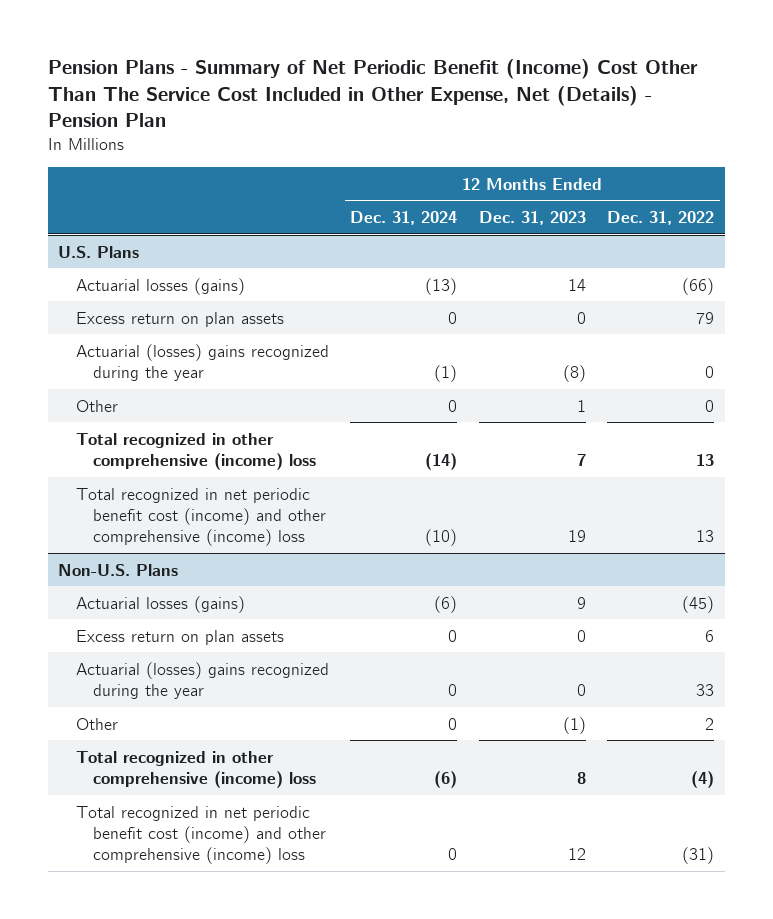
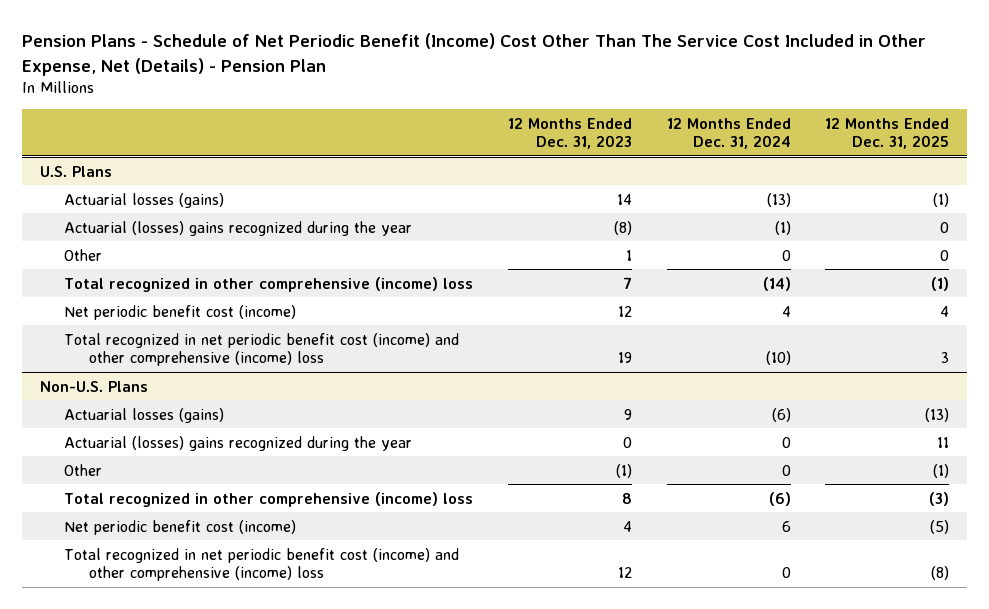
[47,59,698,128] Pension Plans - Summary of Net Periodic Benefit (Income) Cost Other Than The Service Cost Included in Other Expense, Net (Details) - Pension Plan -> [22,33,927,76] Pension Plans - Schedule of Net Periodic Benefit (Income) Cost Other Than The Service Cost Included in Other Expense, Net (Details) - Pension Plan
[607,211,715,226] Dec. 31, 2022 -> none
none -> [825,117,950,150] 12 Months Ended Dec. 31, 2025
[75,311,284,327] Excess return on plan assets -> none
none -> [64,304,297,320] Net periodic benefit cost (income)
[75,629,284,645] Excess return on plan assets -> none
none -> [64,519,297,535] Net periodic benefit cost (income)

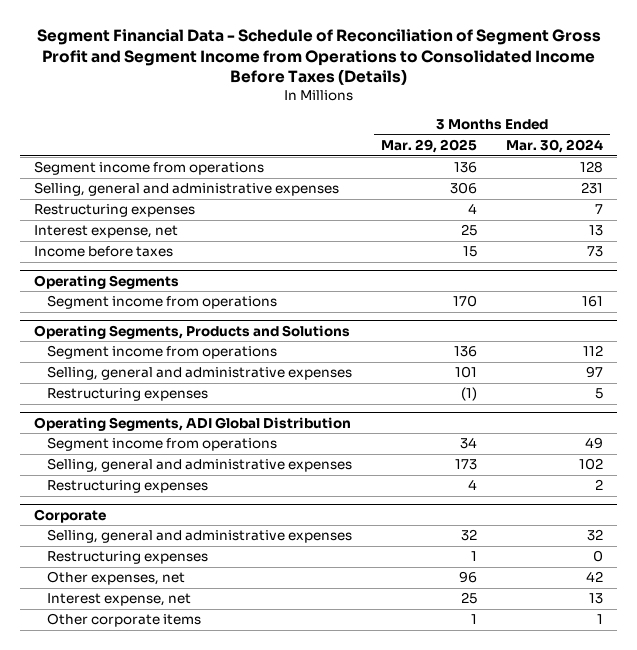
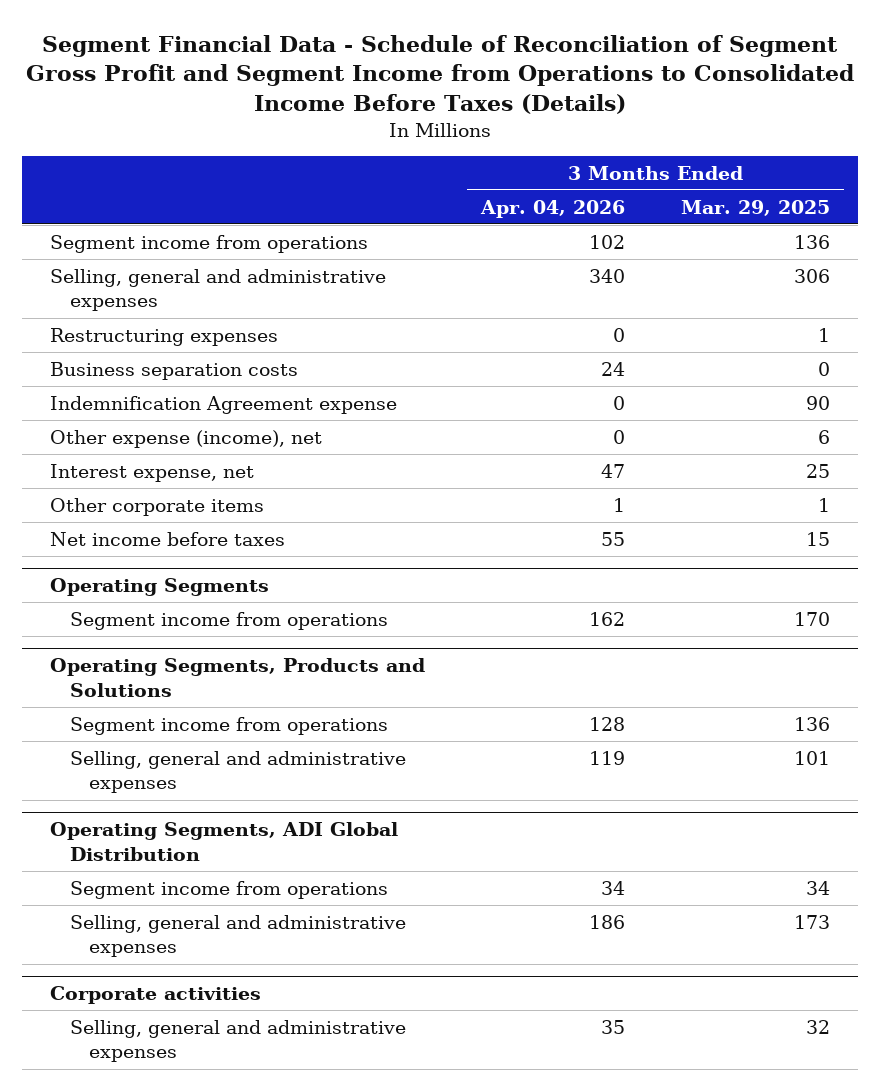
[505,139,603,154] Mar. 30, 2024 -> none
none -> [480,199,626,218] Apr. 04, 2026
[467,203,477,215] 4 -> [818,327,831,342] 1
none -> [50,361,299,380] Business separation costs
none -> [50,395,398,414] Indemnification Agreement expense
none -> [50,429,323,448] Other expense (income), net
none -> [50,497,265,516] Other corporate items
[34,246,174,258] Income before taxes -> [50,531,286,546] Net income before taxes
[47,388,209,402] Restructuring expenses -> none
[47,480,209,494] Restructuring expenses -> none
[34,508,107,523] Corporate -> [50,986,262,1005] Corporate activities
[47,551,209,565] Restructuring expenses -> none
[47,571,186,586] Other expenses, net -> none
[47,593,192,607] Interest expense, net -> none
[47,613,202,628] Other corporate items -> none

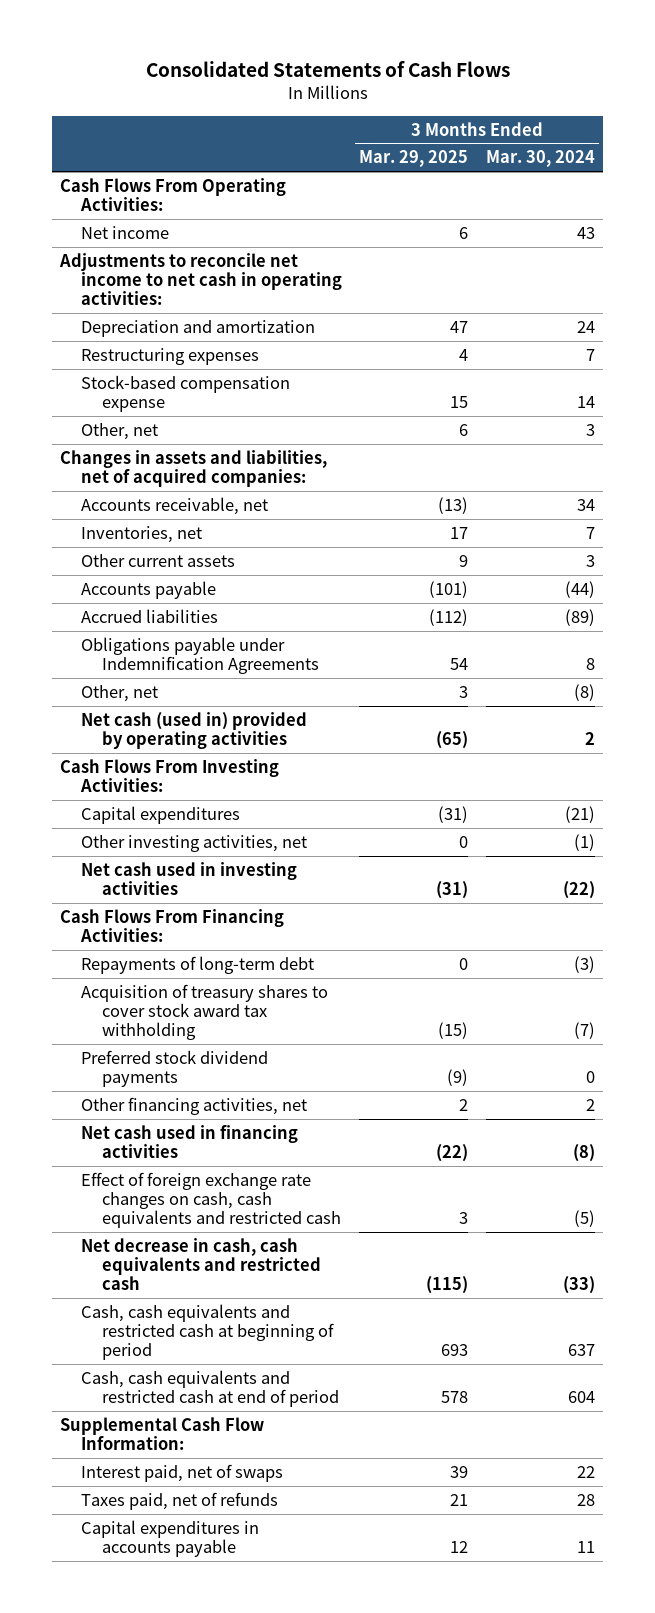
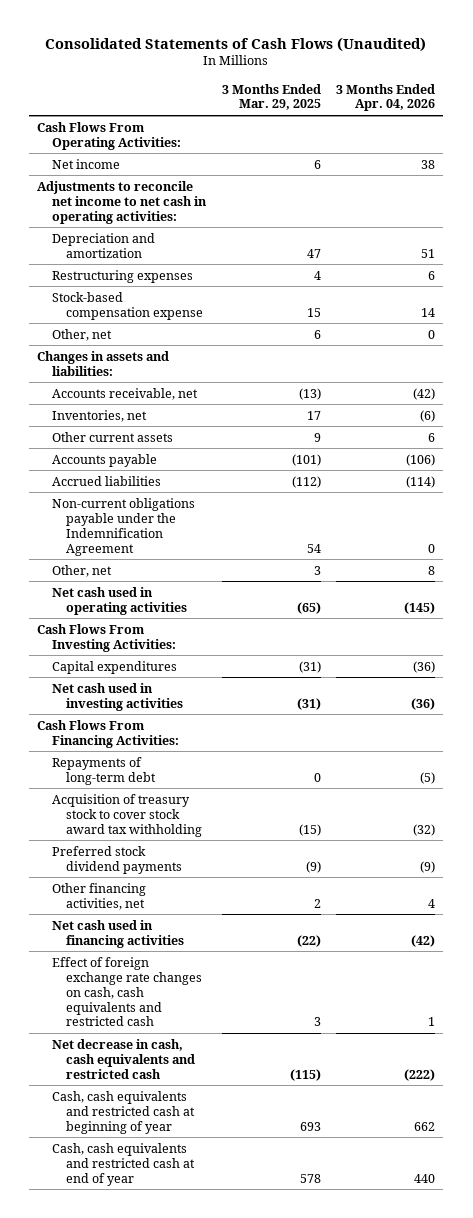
[145,61,510,78] Consolidated Statements of Cash Flows -> [45,36,427,52] Consolidated Statements of Cash Flows (Unaudited)
[485,150,595,168] Mar. 30, 2024 -> none
none -> [336,83,436,112] 3 Months Ended Apr. 04, 2026
[60,449,328,487] Changes in assets and liabilities, net of acquired companies: -> [37,350,170,376] Changes in assets and liabilities:
[81,636,319,674] Obligations payable under Indemnification Agreements -> [51,497,195,556] Non-current obligations payable under the Indemnification Agreement
[81,711,308,749] Net cash (used in) provided by operating activities -> [51,586,188,615] Net cash used in operating activities
[81,834,308,852] Other investing activities, net -> none
[81,983,329,1041] Acquisition of treasury shares to cover stock award tax withholding -> [51,793,203,837] Acquisition of treasury stock to cover stock award tax withholding
[60,1416,265,1450] Supplemental Cash Flow Information: -> none
[81,1463,284,1482] Interest paid, net of swaps -> none
[81,1491,279,1510] Taxes paid, net of refunds -> none
[81,1519,260,1557] Capital expenditures in accounts payable -> none
[81,1303,334,1361] Cash, cash equivalents and restricted cash at beginning of period -> [51,1090,196,1134] Cash, cash equivalents and restricted cash at beginning of year
[81,1369,339,1407] Cash, cash equivalents and restricted cash at end of period -> [51,1142,196,1186] Cash, cash equivalents and restricted cash at end of year

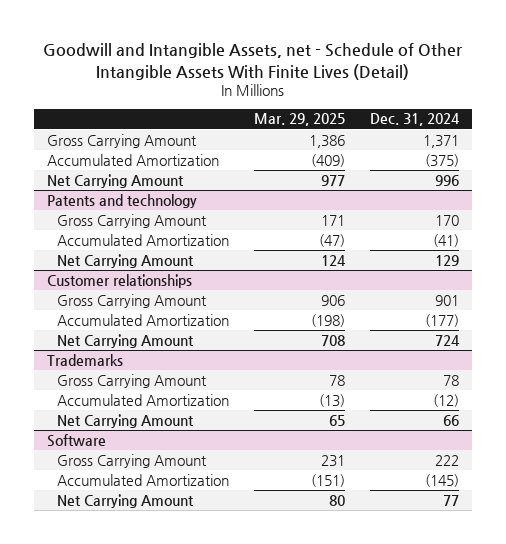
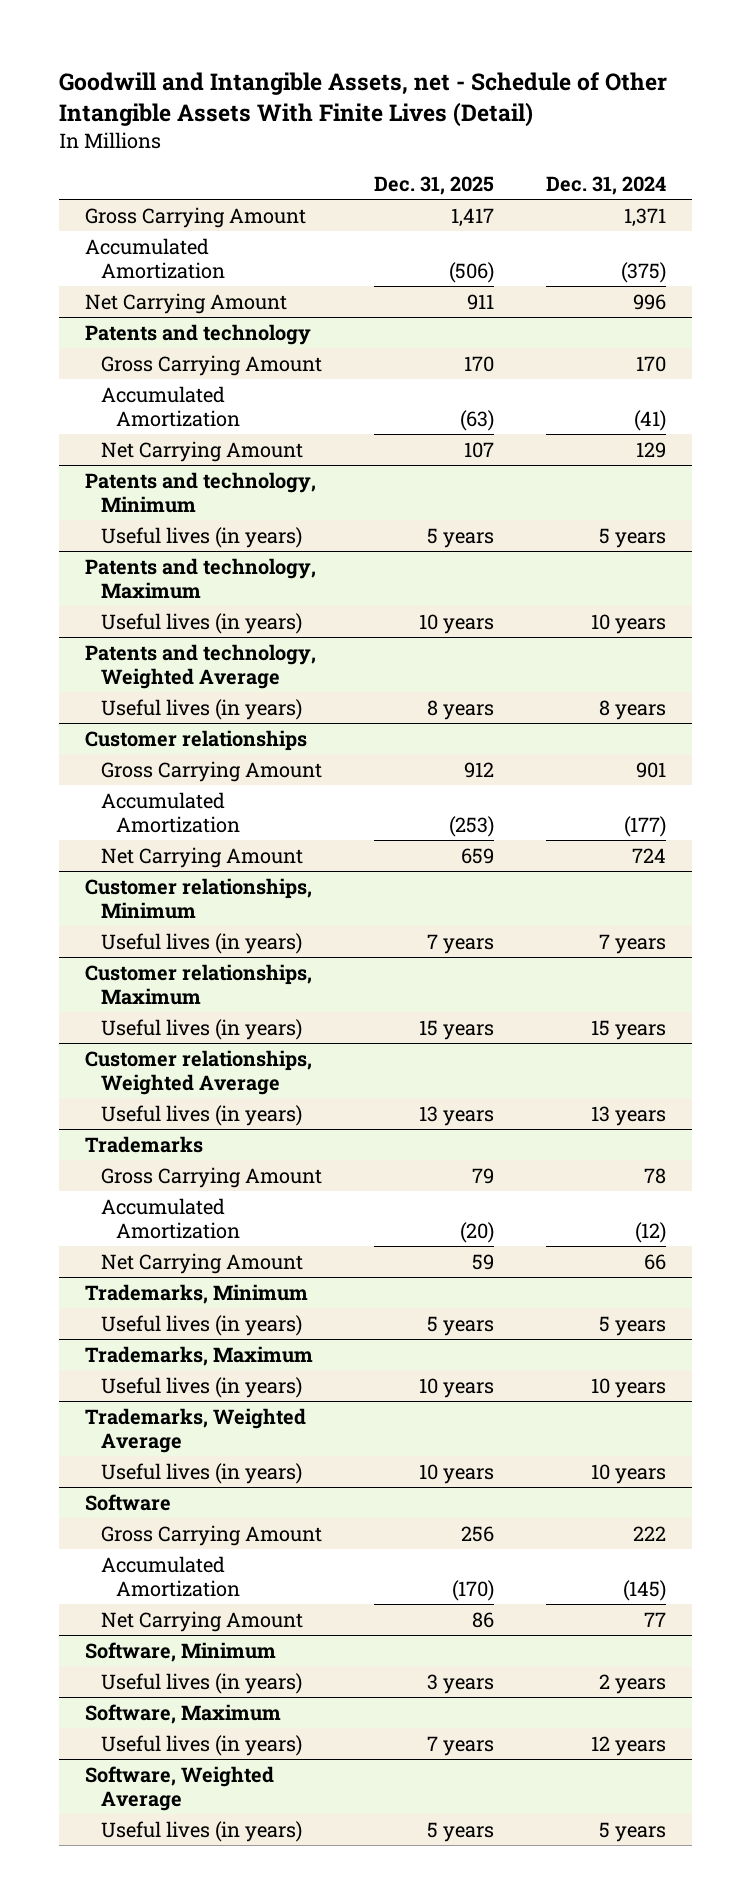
[254,113,346,127] Mar. 29, 2025 -> none
none -> [373,175,494,195] Dec. 31, 2025
none -> [85,471,317,513] Patents and technology, Minimum
none -> [100,526,302,548] Useful lives (in years)
none -> [85,557,317,599] Patents and technology, Maximum
none -> [100,612,302,634] Useful lives (in years)
none -> [85,643,317,689] Patents and technology, Weighted Average
none -> [100,698,302,720] Useful lives (in years)
none -> [85,877,313,919] Customer relationships, Minimum
none -> [100,932,302,954] Useful lives (in years)
none -> [85,963,313,1005] Customer relationships, Maximum
none -> [100,1018,302,1040] Useful lives (in years)
none -> [85,1049,313,1095] Customer relationships, Weighted Average
none -> [100,1104,302,1126] Useful lives (in years)
none -> [85,1283,309,1304] Trademarks, Minimum
none -> [100,1314,302,1336] Useful lives (in years)
none -> [85,1345,314,1366] Trademarks, Maximum
none -> [100,1376,302,1398] Useful lives (in years)
none -> [85,1407,307,1453] Trademarks, Weighted Average
none -> [100,1462,302,1484] Useful lives (in years)
none -> [85,1641,277,1662] Software, Minimum
none -> [100,1672,302,1694] Useful lives (in years)
none -> [85,1703,282,1724] Software, Maximum
none -> [100,1734,302,1756] Useful lives (in years)
none -> [85,1765,275,1811] Software, Weighted Average
none -> [100,1820,302,1842] Useful lives (in years)

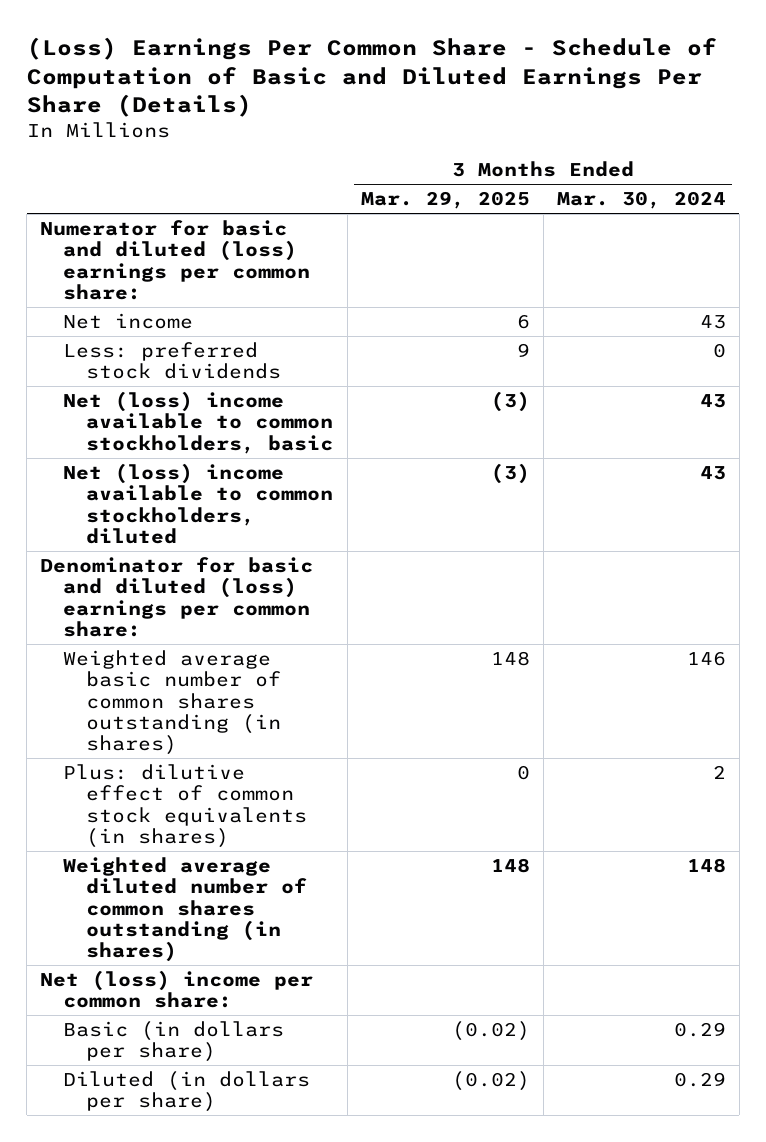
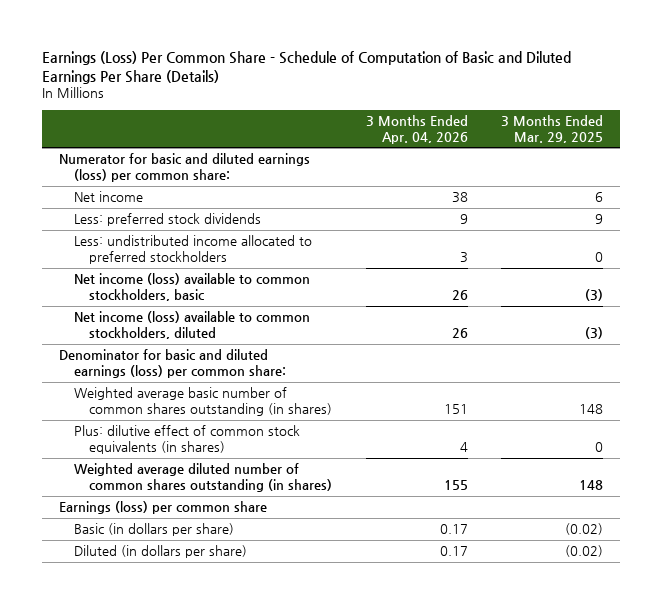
[26,37,717,118] (Loss) Earnings Per Common Share - Schedule of Computation of Basic and Diluted Earnings Per Share (Details) -> [42,50,572,84] Earnings (Loss) Per Common Share - Schedule of Computation of Basic and Diluted Earnings Per Share (Details)
[556,191,726,210] Mar. 30, 2024 -> none
none -> [365,115,468,144] 3 Months Ended Apr. 04, 2026
[40,220,311,300] Numerator for basic and diluted (loss) earnings per common share: -> [59,153,311,182] Numerator for basic and diluted earnings (loss) per common share:
none -> [74,235,313,264] Less: undistributed income allocated to preferred stockholders
[63,391,334,454] Net (loss) income available to common stockholders, basic -> [74,273,311,301] Net income (loss) available to common stockholders, basic
[63,463,334,544] Net (loss) income available to common stockholders, diluted -> [74,311,311,339] Net income (loss) available to common stockholders, diluted
[40,557,314,637] Denominator for basic and diluted (loss) earnings per common share: -> [59,349,287,378] Denominator for basic and diluted earnings (loss) per common share:
[40,970,314,1009] Net (loss) income per common share: -> [59,501,268,515] Earnings (loss) per common share

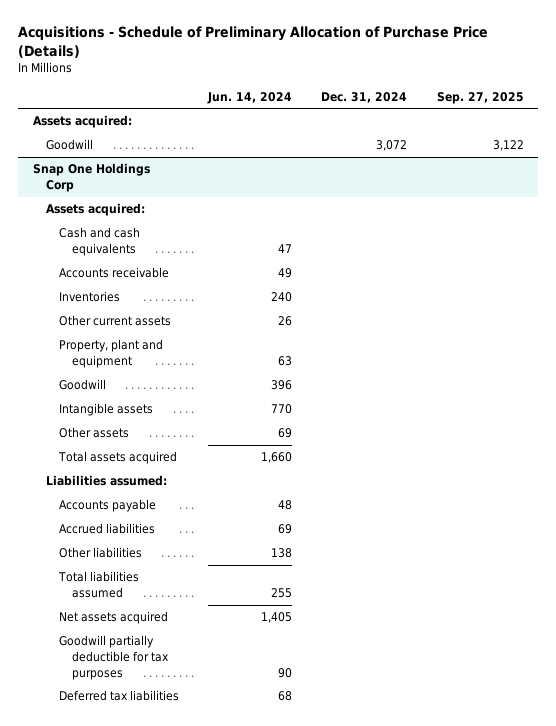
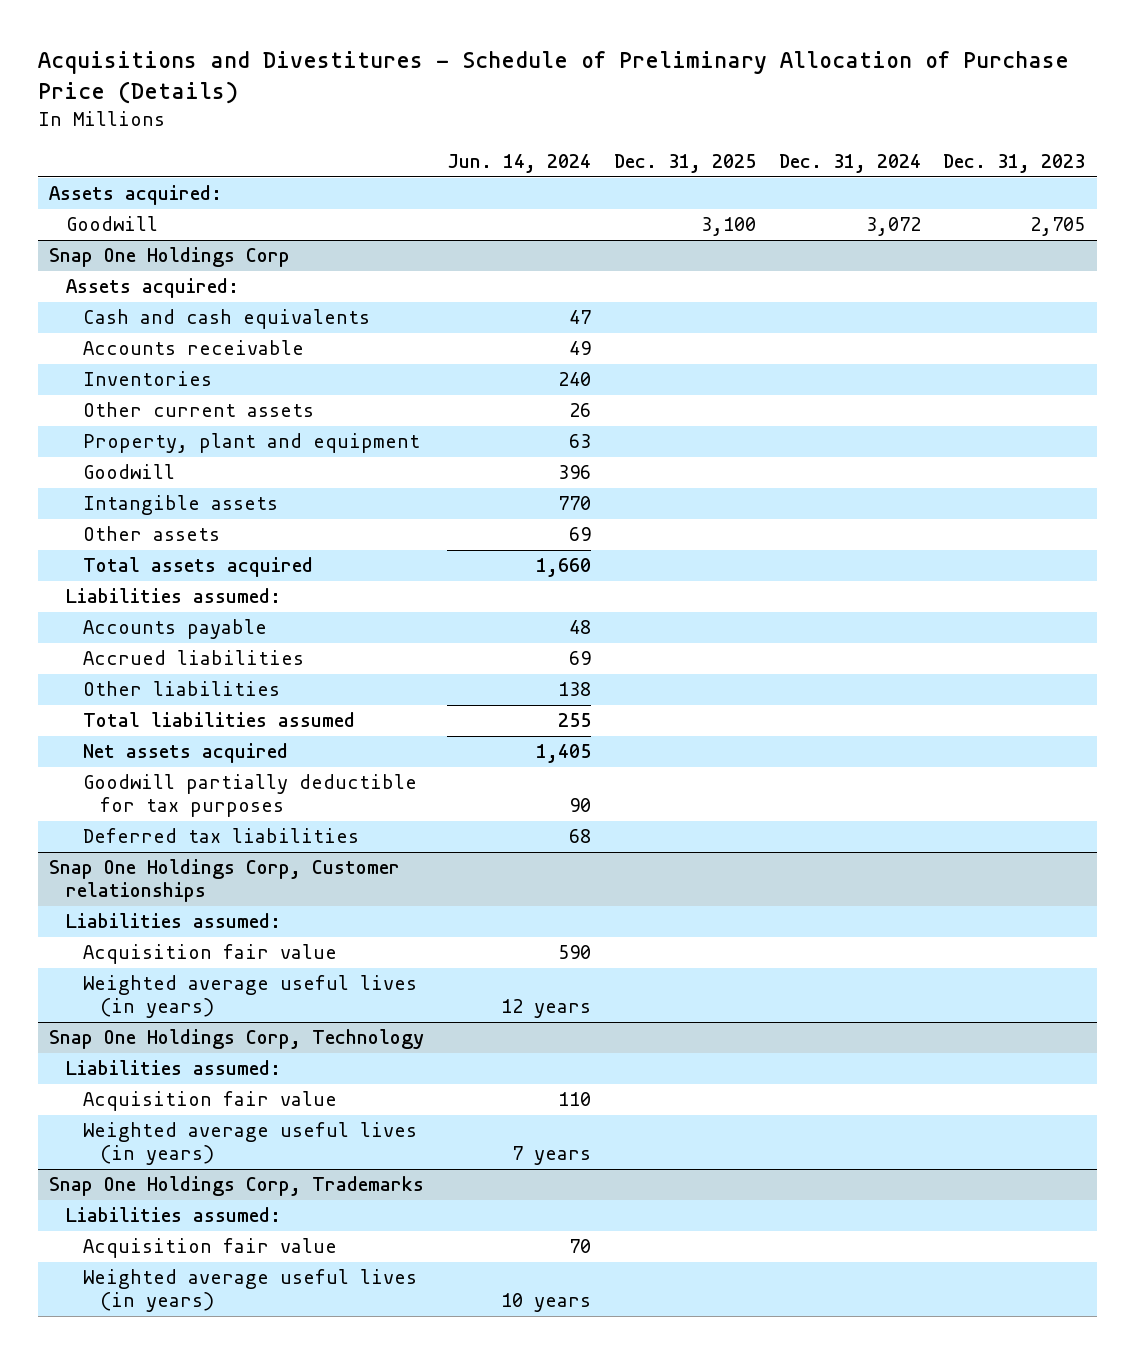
[18,26,489,58] Acquisitions - Schedule of Preliminary Allocation of Purchase Price (Details) -> [37,51,1069,105] Acquisitions and Divestitures - Schedule of Preliminary Allocation of Purchase Price (Details)
[436,91,524,104] Sep. 27, 2025 -> none
none -> [613,154,756,174] Dec. 31, 2025
none -> [943,154,1086,174] Dec. 31, 2023
none -> [49,859,401,903] Snap One Holdings Corp, Customer relationships
none -> [65,913,281,929] Liabilities assumed:
none -> [82,944,337,965] Acquisition fair value
none -> [82,975,417,1019] Weighted average useful lives (in years)
none -> [49,1029,425,1050] Snap One Holdings Corp, Technology
none -> [65,1060,281,1076] Liabilities assumed:
none -> [82,1091,337,1112] Acquisition fair value
none -> [82,1122,417,1166] Weighted average useful lives (in years)
none -> [49,1176,425,1197] Snap One Holdings Corp, Trademarks
none -> [65,1207,281,1223] Liabilities assumed:
none -> [82,1238,337,1259] Acquisition fair value
none -> [82,1269,417,1313] Weighted average useful lives (in years)

